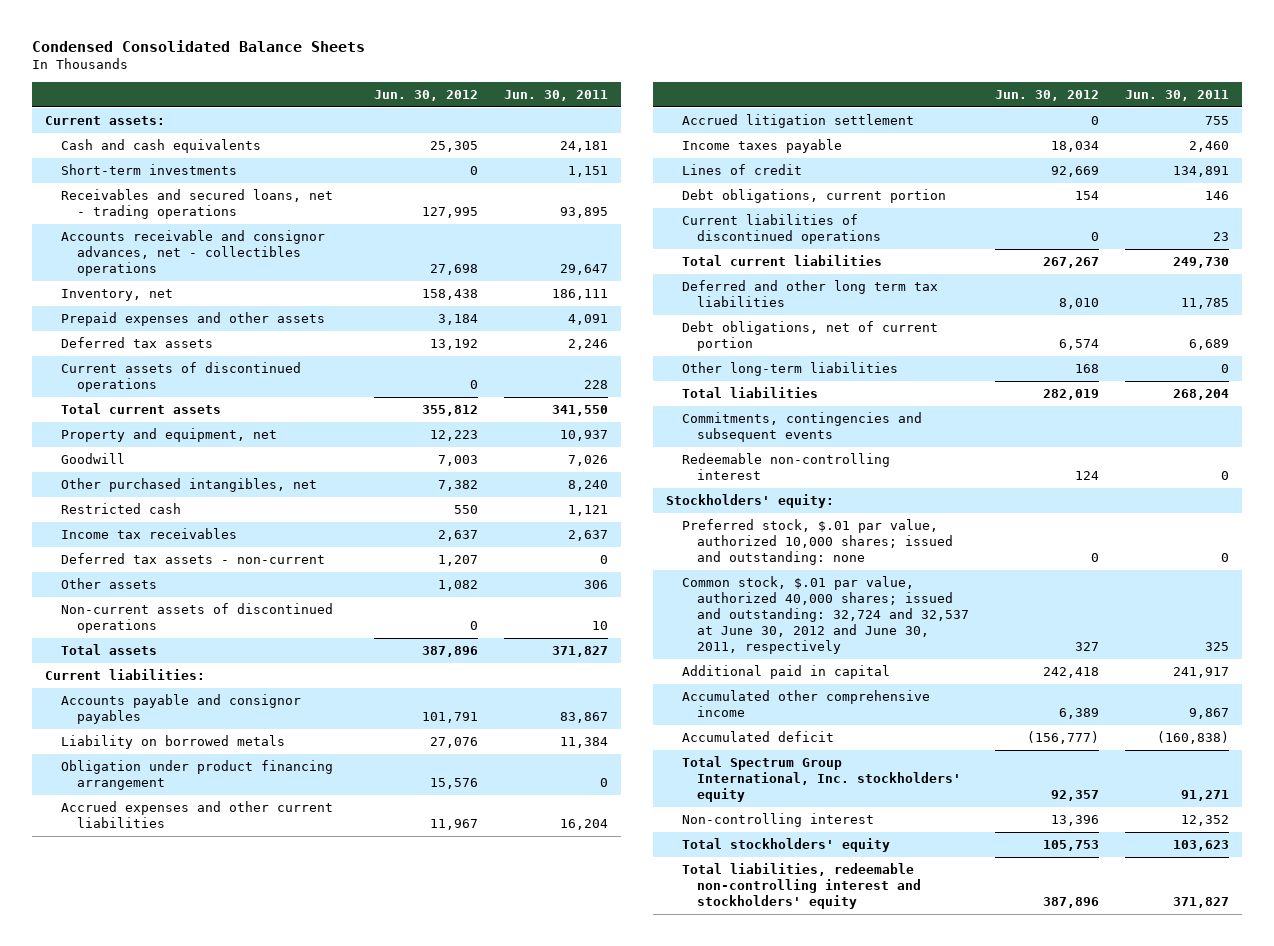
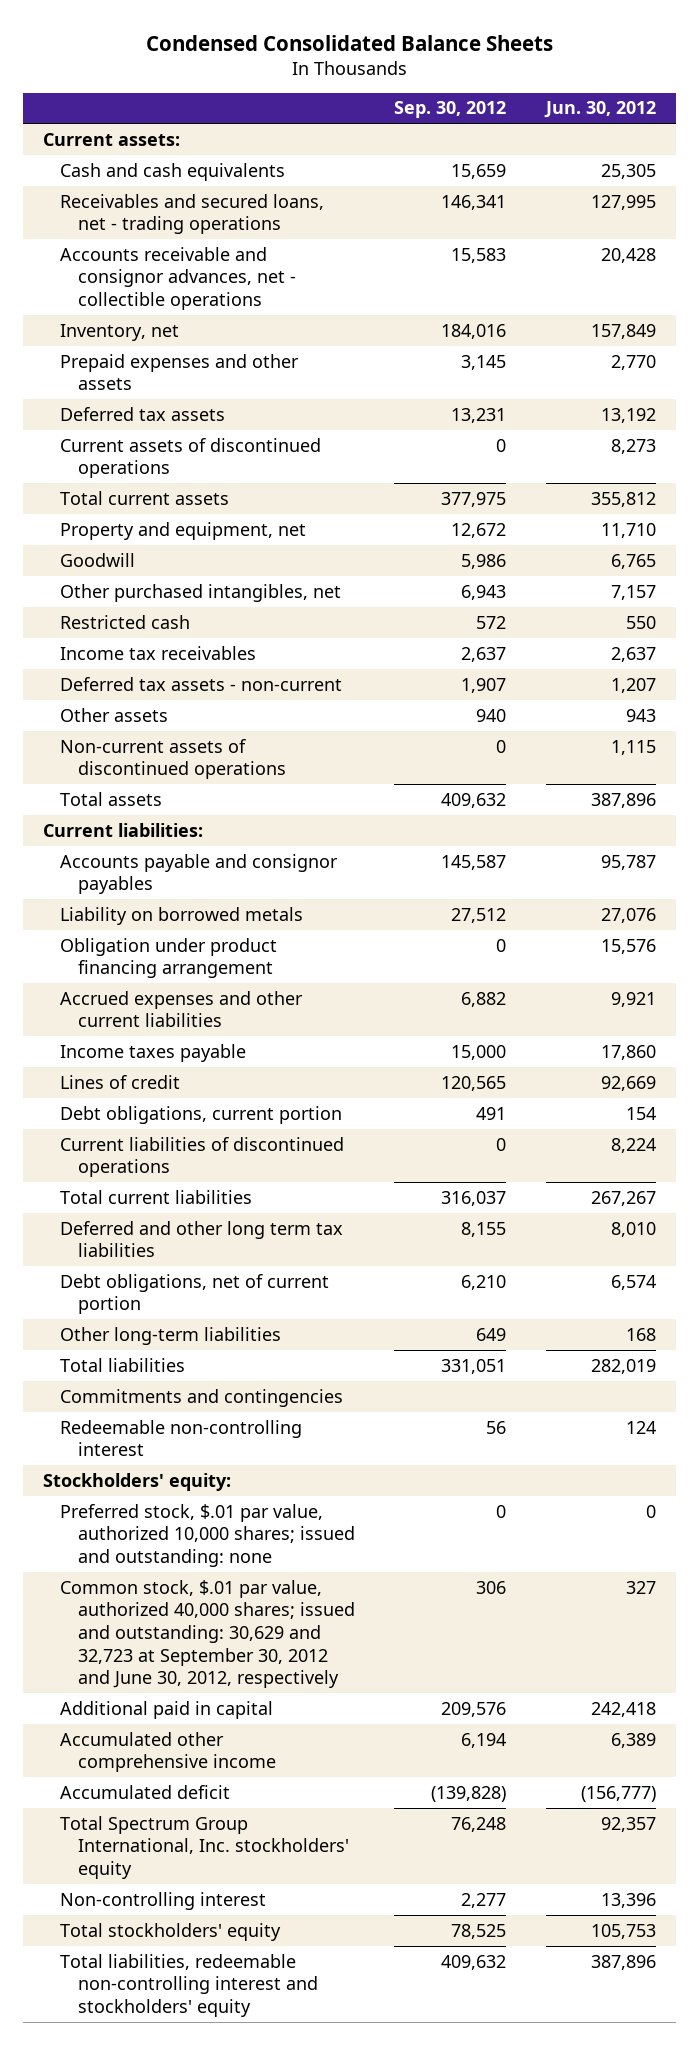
[504,90,609,102] Jun. 30, 2011 -> none
none -> [394,101,507,119] Sep. 30, 2012
[60,164,237,176] Short-term investments -> none
[60,230,325,276] Accounts receivable and consignor advances, net - collectibles operations -> [60,246,296,311] Accounts receivable and consignor advances, net - collectible operations
[430,263,479,275] 27,698 -> [600,247,656,263] 20,428
[422,289,479,301] 158,438 -> [590,323,656,339] 157,849
[438,314,479,326] 3,184 -> [610,354,656,370] 2,770
[470,380,479,390] 0 -> [610,438,656,454] 8,273
[430,430,479,442] 12,223 -> [600,522,656,538] 11,710
[438,455,479,467] 7,003 -> [610,553,656,569] 6,765
[438,480,479,492] 7,382 -> [610,584,656,600] 7,157
[438,580,479,592] 1,082 -> [625,708,656,722] 943
[470,621,479,631] 0 -> [610,739,656,755] 1,115
[422,712,479,724] 101,791 -> [600,854,656,870] 95,787
[681,114,914,129] Accrued litigation settlement -> none
[430,819,479,831] 11,967 -> [610,991,656,1007] 9,921
[1051,141,1100,153] 18,034 -> [600,1044,656,1060] 17,860
[1091,232,1100,242] 0 -> [610,1137,656,1153] 8,224
[681,412,922,443] Commitments, contingencies and subsequent events -> [60,1388,344,1407] Commitments and contingencies
[681,576,970,654] Common stock, $.01 par value, authorized 40,000 shares; issued and outstanding: 32,724 and 32,537 at June 30, 2012 and June 30, 2011, respectively -> [60,1579,355,1689] Common stock, $.01 par value, authorized 40,000 shares; issued and outstanding: 30,629 and 32,723 at September 30, 2012 and June 30, 2012, respectively

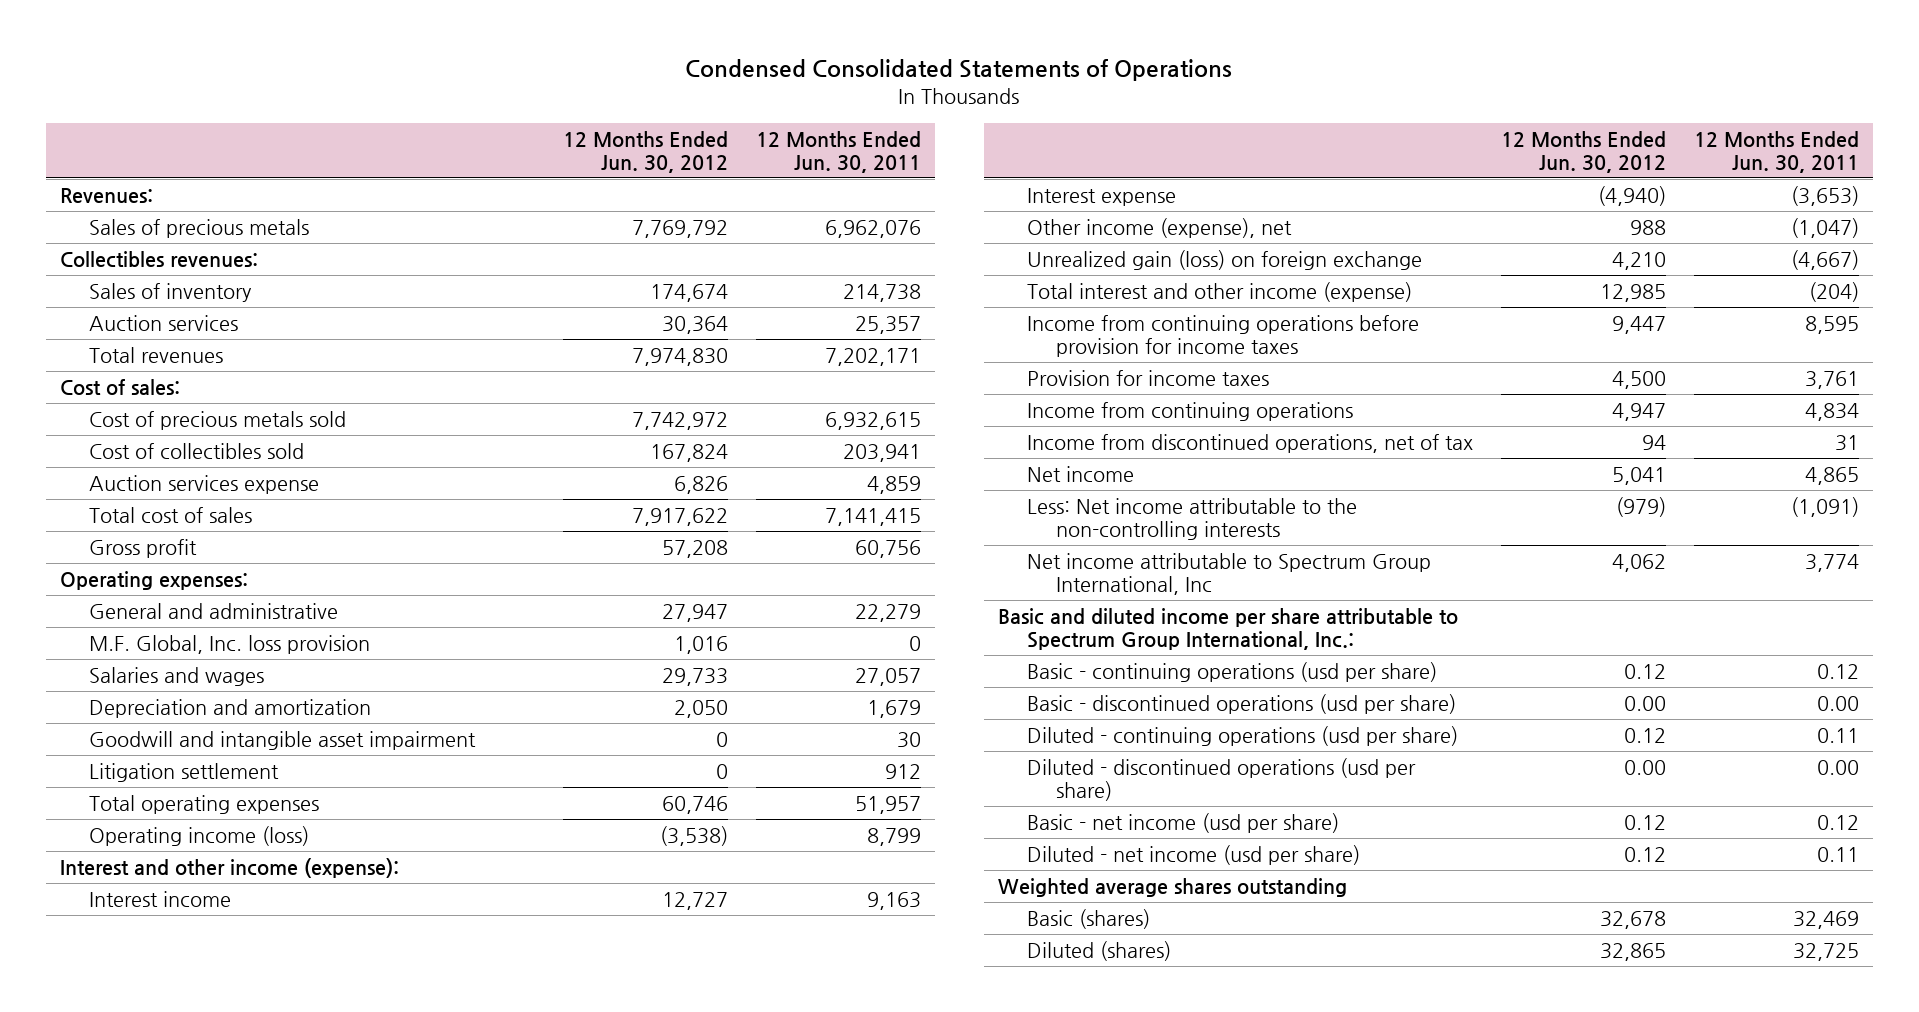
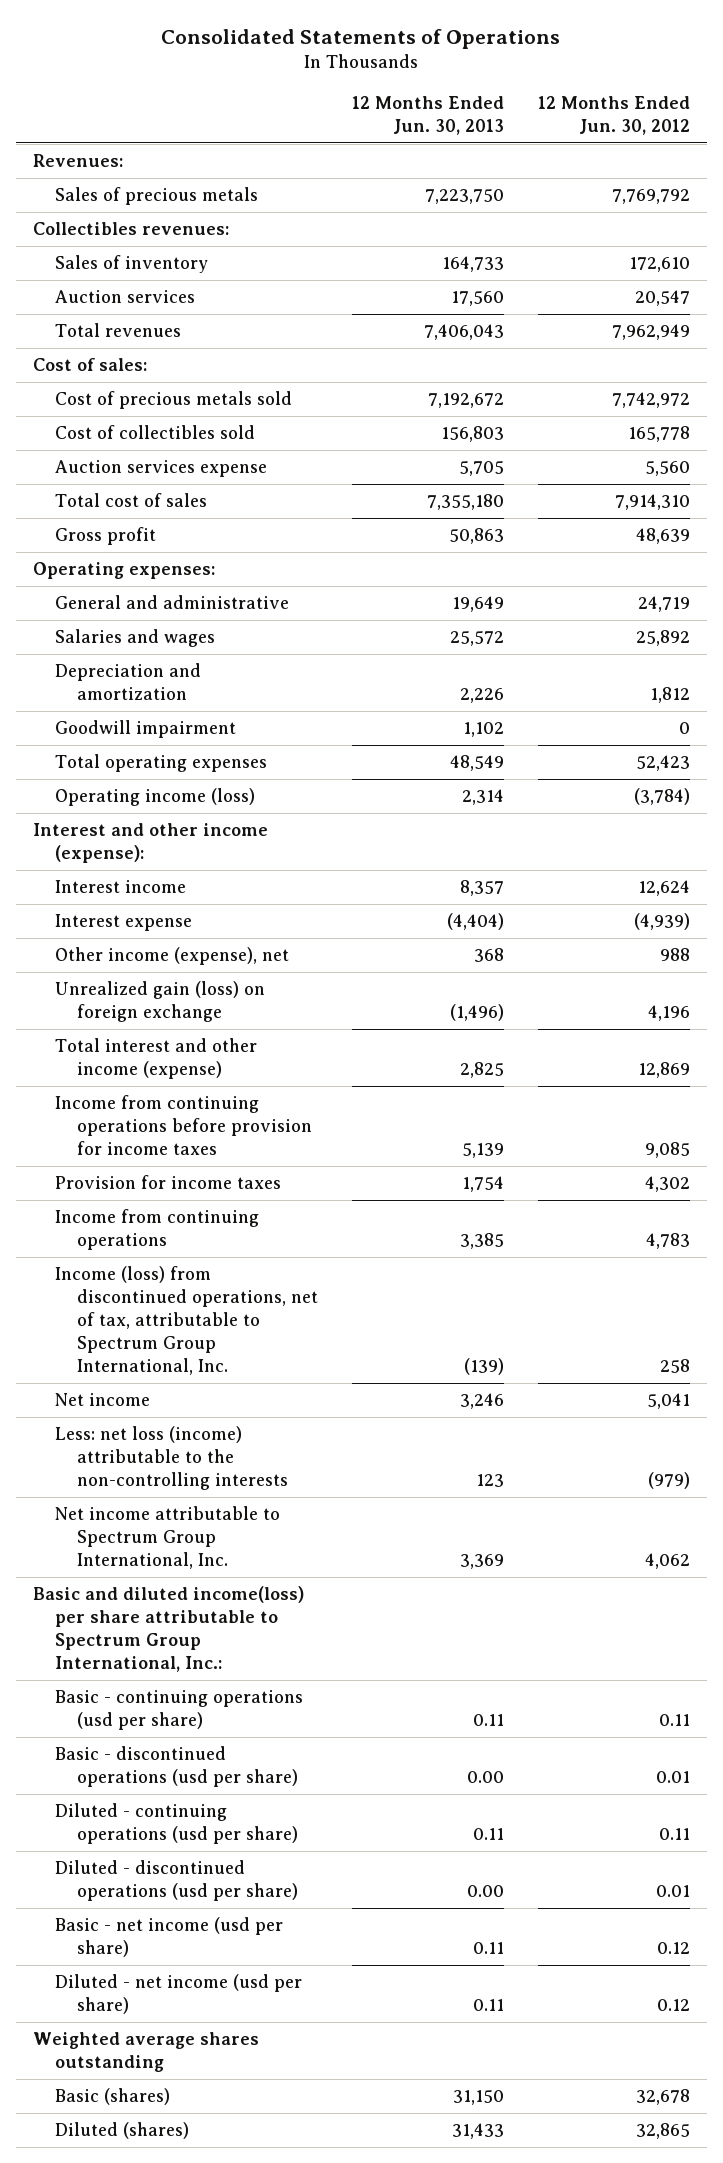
[685,59,1233,82] Condensed Consolidated Statements of Operations -> [161,28,561,49] Consolidated Statements of Operations
[755,130,921,173] 12 Months Ended Jun. 30, 2011 -> none
none -> [352,96,505,136] 12 Months Ended Jun. 30, 2013
[649,283,728,302] 174,674 -> [628,257,690,273] 172,610
[661,315,728,334] 30,364 -> [634,290,690,307] 20,547
[631,347,728,366] 7,974,830 -> [611,324,690,341] 7,962,949
[649,443,728,462] 167,824 -> [627,426,690,443] 165,778
[673,475,728,494] 6,826 -> [644,461,690,477] 5,560
[631,507,728,526] 7,917,622 -> [614,494,690,511] 7,914,310
[661,539,728,558] 57,208 -> [635,528,690,545] 48,639
[88,634,370,654] M.F. Global, Inc. loss provision -> none
[88,762,279,782] Litigation settlement -> none
[661,603,728,622] 27,947 -> [637,596,690,613] 24,719
[661,667,728,686] 29,733 -> [635,630,690,647] 25,892
[673,699,728,718] 2,050 -> [649,687,690,704] 1,812
[88,730,476,750] Goodwill and intangible asset impairment -> [54,720,236,739] Goodwill impairment
[661,795,728,814] 60,746 -> [635,755,690,772] 52,423
[659,825,728,846] (3,538) -> [633,788,690,806] (3,784)
[661,891,728,910] 12,727 -> [637,880,690,897] 12,624
[1597,185,1666,206] (4,940) -> [633,913,690,931] (4,939)
[1611,251,1666,270] 4,210 -> [647,1005,690,1022] 4,196
[1599,283,1666,302] 12,985 -> [637,1062,690,1079] 12,869
[1611,315,1666,334] 9,447 -> [644,1142,690,1159] 9,085
[1611,370,1666,389] 4,500 -> [644,1176,690,1193] 4,302
[1611,402,1666,421] 4,947 -> [645,1233,690,1250] 4,783
[1027,433,1474,453] Income from discontinued operations, net of tax -> [54,1266,319,1376] Income (loss) from discontinued operations, net of tax, attributable to Spectrum Group International, Inc.
[1641,434,1666,450] 94 -> [659,1359,690,1374] 258
[1027,497,1358,540] Less: Net income attributable to the non-controlling interests -> [54,1426,289,1491] Less: net loss (income) attributable to the non-controlling interests
[1027,552,1432,595] Net income attributable to Spectrum Group International, Inc -> [54,1506,280,1570] Net income attributable to Spectrum Group International, Inc.
[998,607,1459,650] Basic and diluted income per share attributable to Spectrum Group International, Inc.: -> [32,1586,304,1673] Basic and diluted income(loss) per share attributable to Spectrum Group International, Inc.:
[1623,663,1666,679] 0.12 -> [658,1714,690,1727] 0.11
[1623,695,1666,711] 0.00 -> [655,1771,690,1784] 0.01
[1623,727,1666,743] 0.12 -> [658,1828,690,1841] 0.11
[1623,759,1666,775] 0.00 -> [655,1885,690,1898] 0.01

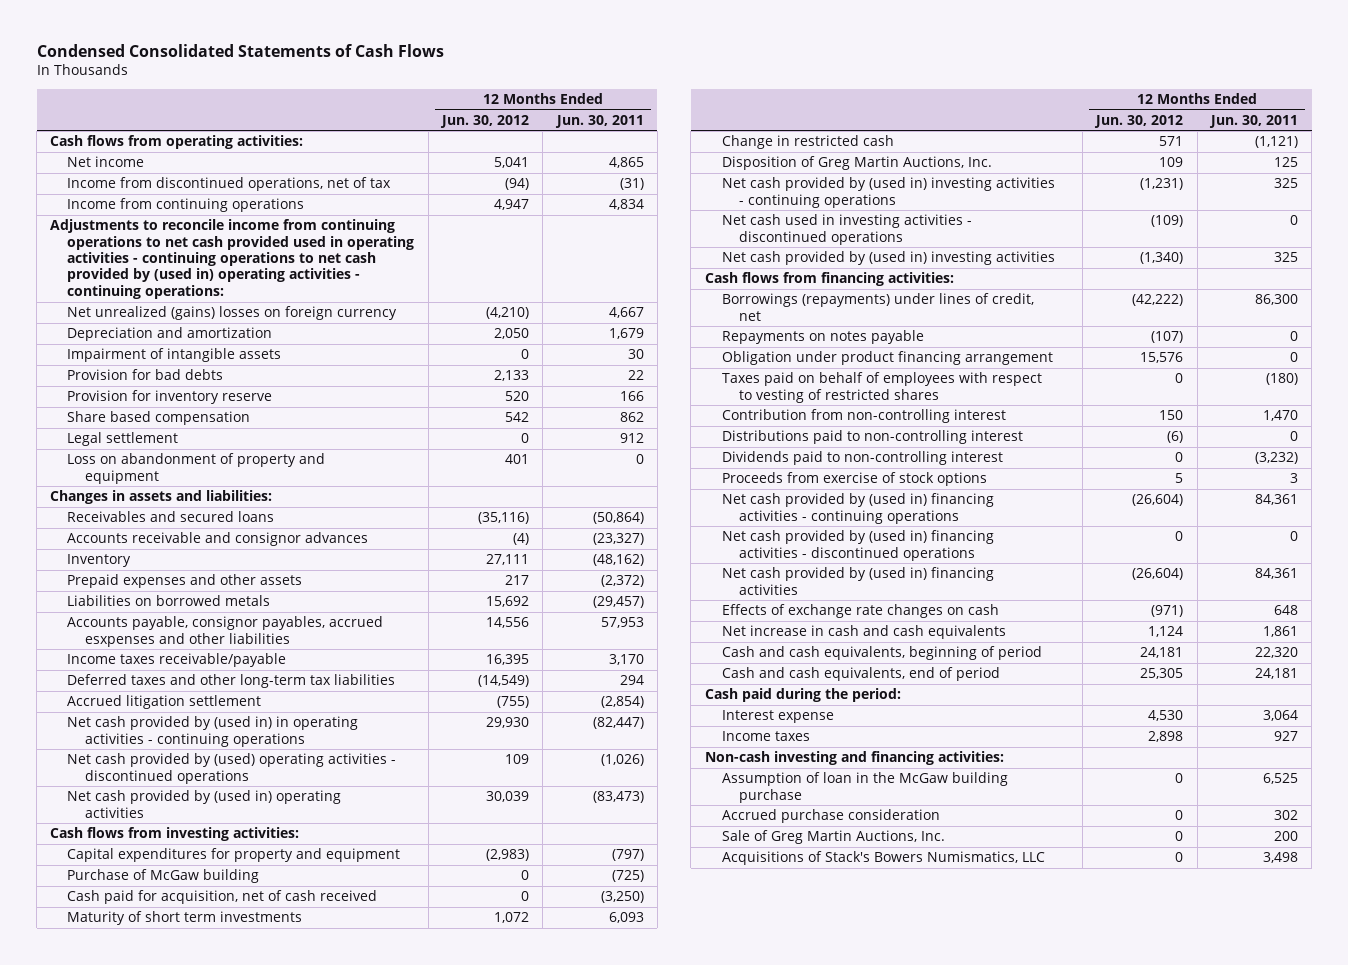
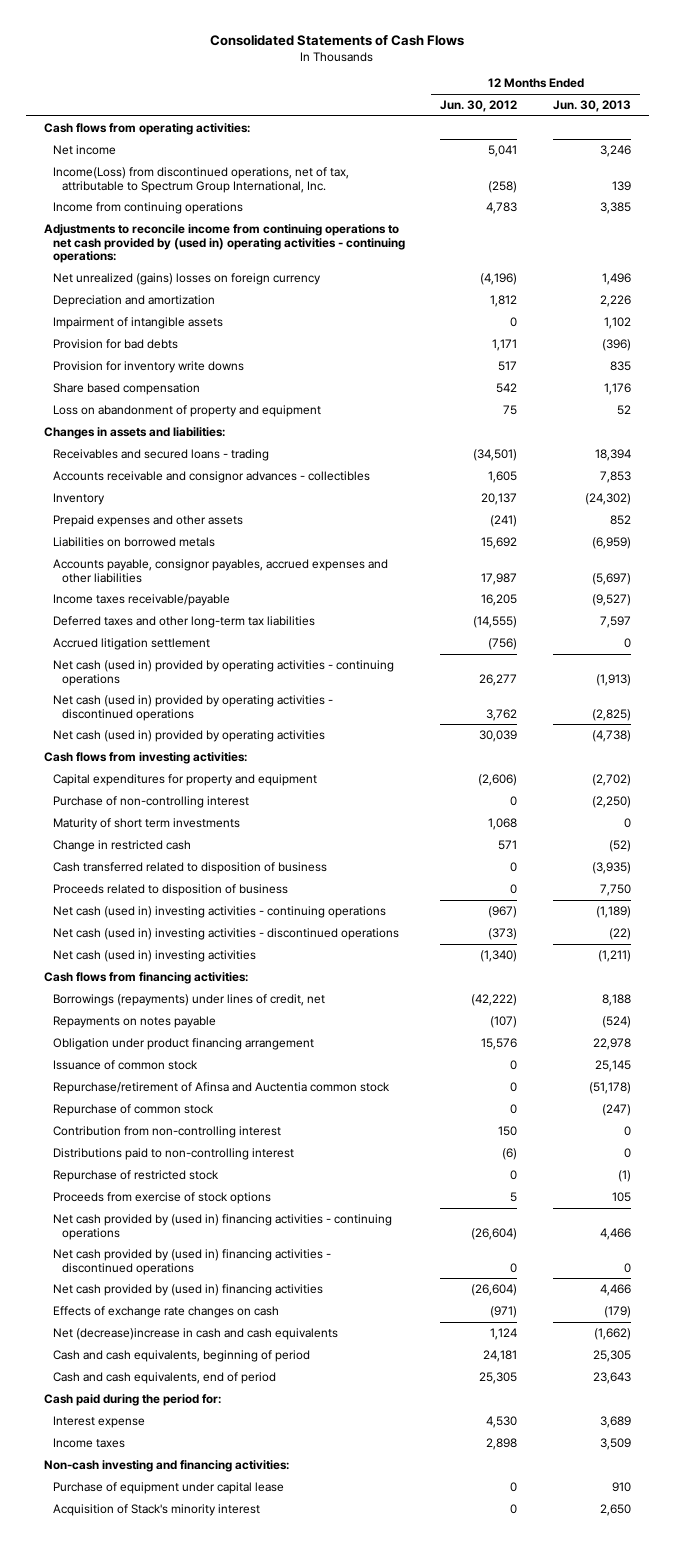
[36,44,444,58] Condensed Consolidated Statements of Cash Flows -> [210,33,465,46] Consolidated Statements of Cash Flows
[554,114,644,128] Jun. 30, 2011 -> none
none -> [552,100,631,113] Jun. 30, 2013
[67,177,392,192] Income from discontinued operations, net of tax -> [52,167,349,193] Income(Loss) from discontinued operations, net of tax, attributable to Spectrum Group International, Inc.
[505,178,530,191] (94) -> [488,180,518,193] (258)
[494,199,530,211] 4,947 -> [486,202,518,215] 4,783
[50,219,415,299] Adjustments to reconcile income from continuing operations to net cash provided used in operating activities - continuing operations to net cash provided by (used in) operating activities - continuing operations: -> [43,224,405,264] Adjustments to reconcile income from continuing operations to net cash provided by (used in) operating activities - continuing operations:
[486,307,530,320] (4,210) -> [480,273,518,286] (4,196)
[494,328,530,340] 2,050 -> [490,295,518,308] 1,812
[494,370,530,382] 2,133 -> [492,339,518,352] 1,171
[67,390,273,405] Provision for inventory reserve -> [52,361,244,374] Provision for inventory write downs
[505,391,530,402] 520 -> [498,361,518,372] 517
[67,432,179,447] Legal settlement -> none
[505,454,530,465] 401 -> [503,405,518,416] 75
[67,511,275,523] Receivables and secured loans -> [52,449,269,462] Receivables and secured loans - trading
[478,512,530,525] (35,116) -> [473,449,518,462] (34,501)
[67,532,369,547] Accounts receivable and consignor advances -> [52,471,370,484] Accounts receivable and consignor advances - collectibles
[513,533,530,546] (4) -> [488,471,518,484] 1,605
[486,554,530,566] 27,111 -> [481,493,518,506] 20,137
[505,575,530,586] 217 -> [490,515,518,528] (241)
[67,616,384,647] Accounts payable, consignor payables, accrued esxpenses and other liabilities -> [52,559,388,583] Accounts payable, consignor payables, accrued expenses and other liabilities
[486,617,530,629] 14,556 -> [481,572,518,585] 17,987
[486,654,530,666] 16,395 -> [481,594,518,607] 16,205
[478,675,530,688] (14,549) -> [473,616,518,629] (14,555)
[497,696,530,709] (755) -> [488,638,518,651] (756)
[67,716,359,747] Net cash provided by (used in) in operating activities - continuing operations -> [52,660,394,686] Net cash (used in) provided by operating activities - continuing operations
[486,717,530,729] 29,930 -> [479,673,518,686] 26,277
[67,753,397,784] Net cash provided by (used) operating activities - discontinued operations -> [52,695,333,721] Net cash (used in) provided by operating activities - discontinued operations
[505,754,530,765] 109 -> [486,708,518,721] 3,762
[67,790,342,818] Net cash provided by (used in) operating activities -> [52,730,325,743] Net cash (used in) provided by operating activities
[67,890,378,905] Cash paid for acquisition, net of cash received -> none
[486,849,530,862] (2,983) -> [478,774,518,787] (2,606)
[67,869,260,884] Purchase of McGaw building -> [52,796,249,809] Purchase of non-controlling interest
[494,912,530,924] 1,072 -> [488,818,518,831] 1,068
none -> [52,862,327,875] Cash transferred related to disposition of business
[721,156,992,171] Disposition of Greg Martin Auctions, Inc. -> [52,884,288,897] Proceeds related to disposition of business
[1159,157,1184,168] 109 -> [510,884,518,895] 0
[721,177,1055,208] Net cash provided by (used in) investing activities - continuing operations -> [52,906,386,919] Net cash (used in) investing activities - continuing operations
[1140,178,1184,191] (1,231) -> [488,906,518,919] (967)
[721,214,972,245] Net cash used in investing activities - discontinued operations -> [52,928,399,941] Net cash (used in) investing activities - discontinued operations
[1151,215,1184,228] (109) -> [488,928,518,941] (373)
[721,251,1055,266] Net cash provided by (used in) investing activities -> [52,950,256,963] Net cash (used in) investing activities
[721,372,1042,403] Taxes paid on behalf of employees with respect to vesting of restricted shares -> none
none -> [52,1060,198,1071] Issuance of common stock
none -> [52,1082,390,1095] Repurchase/retirement of Afinsa and Auctentia common stock
none -> [52,1104,214,1117] Repurchase of common stock
[721,451,1003,466] Dividends paid to non-controlling interest -> none
none -> [52,1170,219,1183] Repurchase of restricted stock
[721,625,1006,640] Net increase in cash and cash equivalents -> [52,1328,338,1341] Net (decrease)increase in cash and cash equivalents
[704,688,901,703] Cash paid during the period: -> [43,1394,221,1407] Cash paid during the period for:
[721,772,1008,803] Assumption of loan in the McGaw building purchase -> none
[721,809,940,824] Accrued purchase consideration -> none
[721,830,945,845] Sale of Greg Martin Auctions, Inc. -> none
none -> [52,1482,284,1495] Purchase of equipment under capital lease
[721,851,1045,866] Acquisitions of Stack's Bowers Numismatics, LLC -> [52,1504,260,1517] Acquisition of Stack's minority interest

